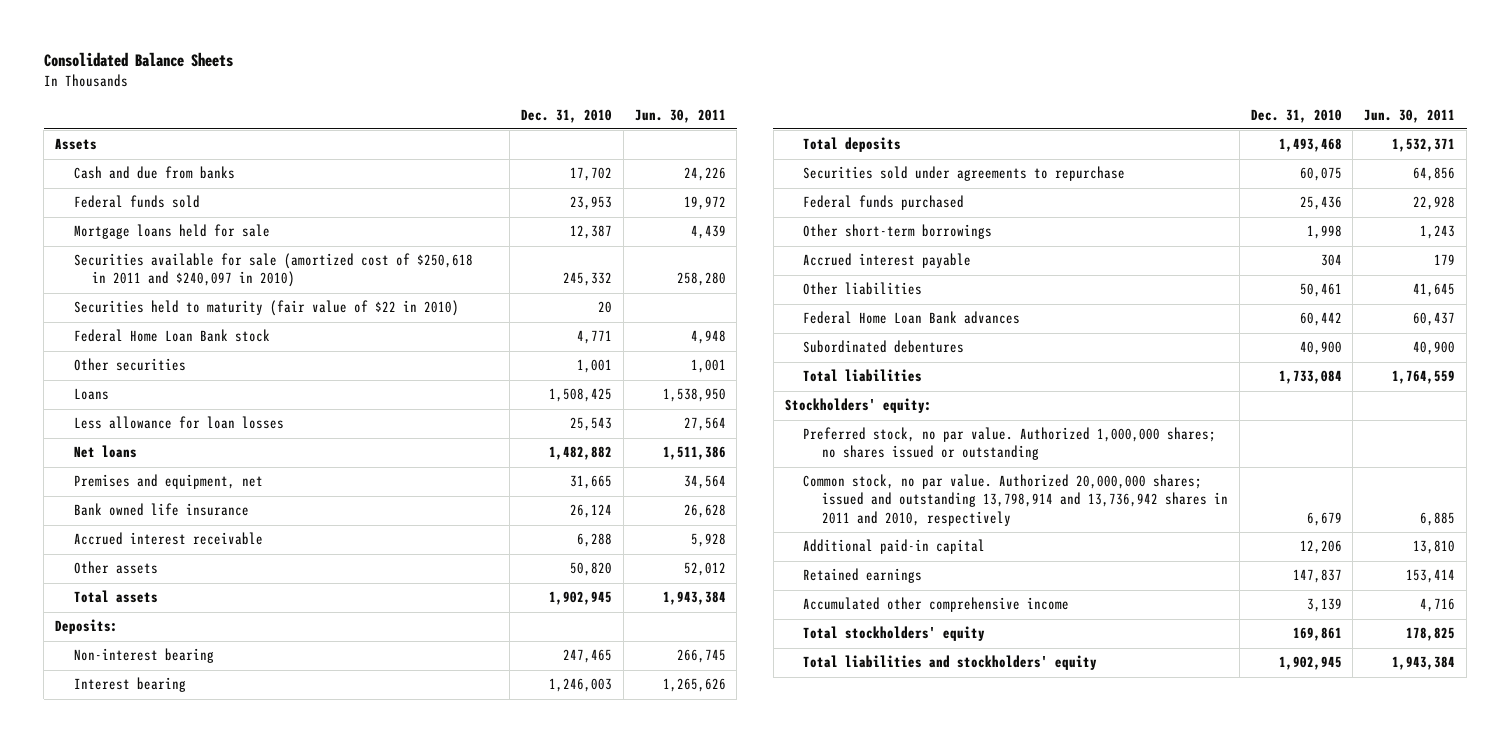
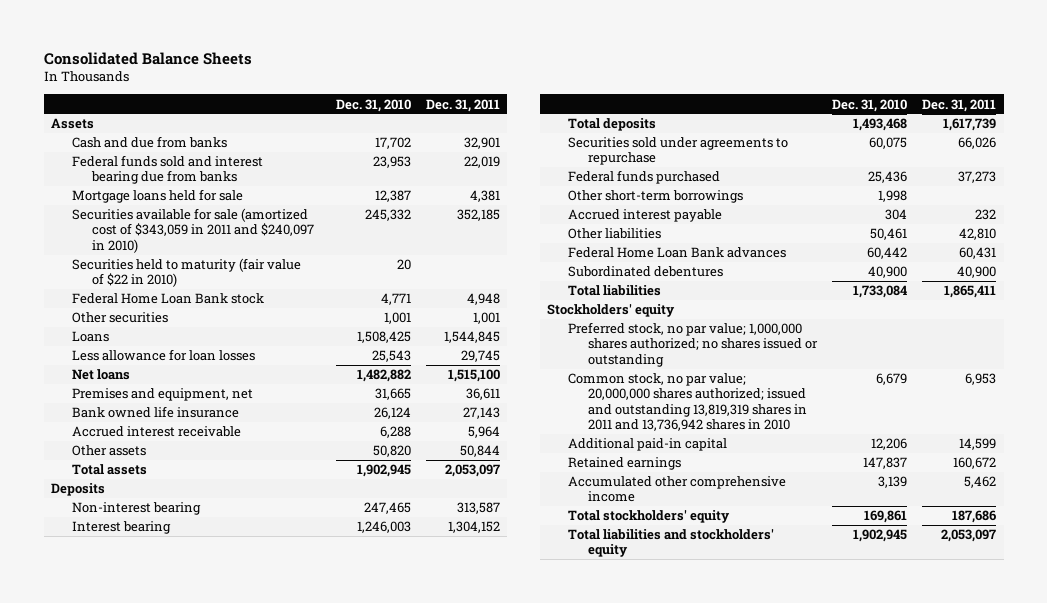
[634,108,726,123] Jun. 30, 2011 -> none
none -> [425,98,500,112] Dec. 31, 2011
[73,195,200,209] Federal funds sold -> [71,155,263,185] Federal funds sold and interest bearing due from banks
[73,253,473,288] Securities available for sale (amortized cost of $250,618 in 2011 and $240,097 in 2010) -> [71,208,314,253] Securities available for sale (amortized cost of $343,059 in 2011 and $240,097 in 2010)
[55,619,119,635] Deposits: -> [51,483,106,497] Deposits
[784,398,932,414] Stockholders' equity: -> [547,304,676,318] Stockholders' equity
[803,427,1217,461] Preferred stock, no par value. Authorized 1,000,000 shares; no shares issued or outstanding -> [567,322,819,367] Preferred stock, no par value; 1,000,000 shares authorized; no shares issued or outstanding
[803,474,1228,526] Common stock, no par value. Authorized 20,000,000 shares; issued and outstanding 13,798,914 and 13,736,942 shares in 2011 and 2010, respectively -> [567,373,808,431] Common stock, no par value; 20,000,000 shares authorized; issued and outstanding 13,819,319 shares in 2011 and 13,736,942 shares in 2010

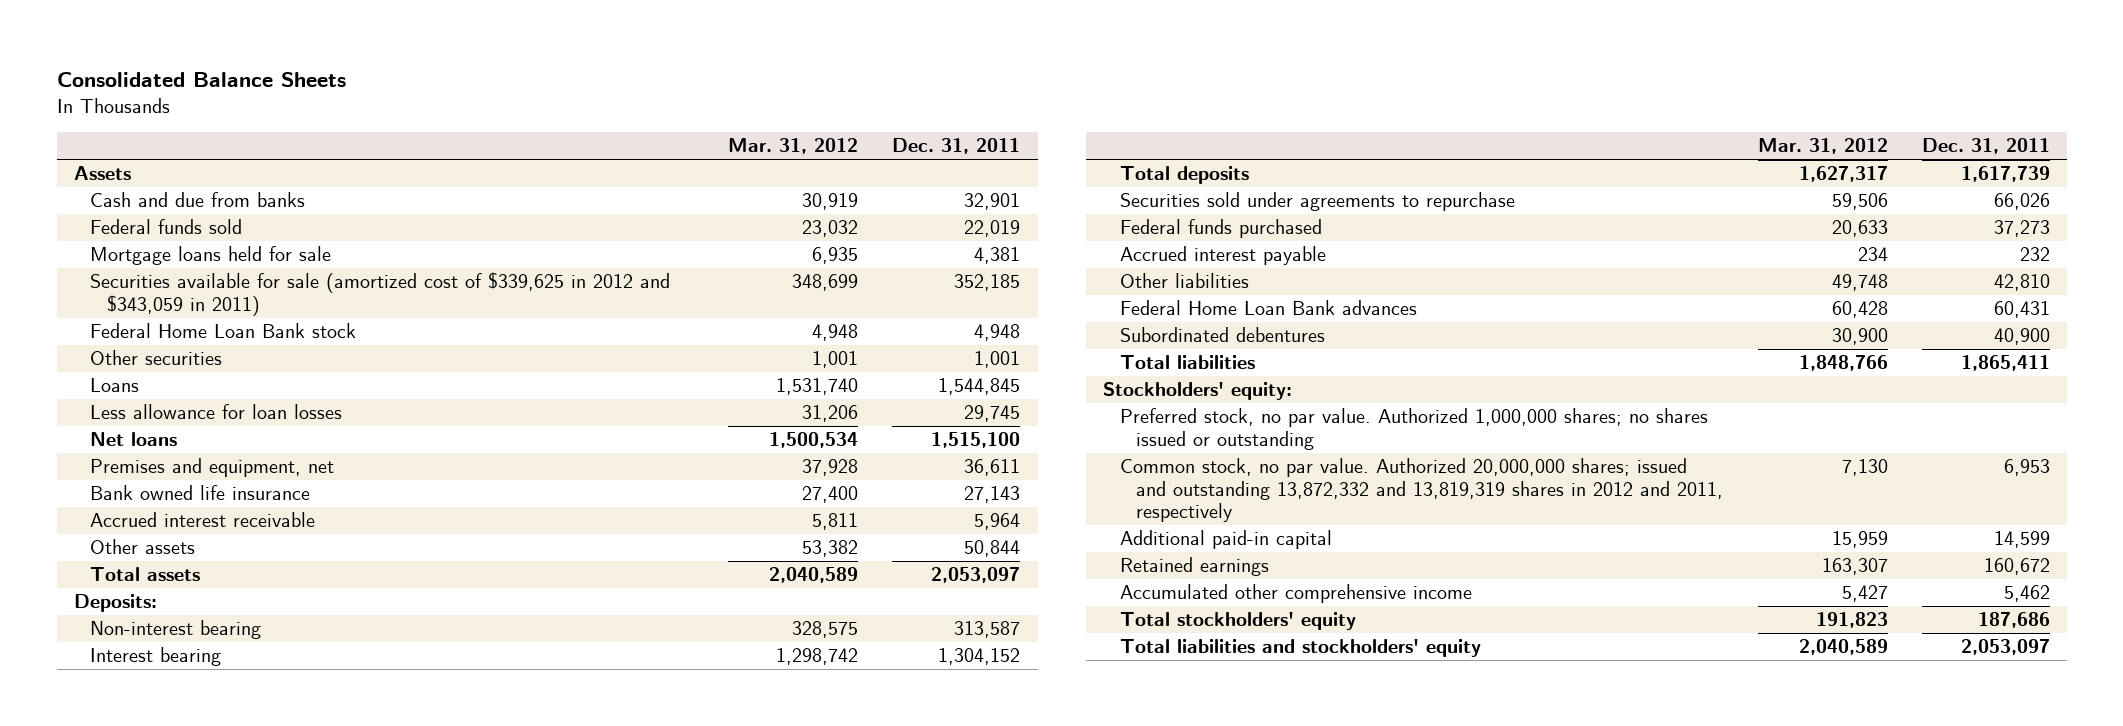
[335,98,411,112] Dec. 31, 2010 -> none
none -> [728,138,859,155] Mar. 31, 2012
[71,155,263,185] Federal funds sold and interest bearing due from banks -> [90,219,243,235] Federal funds sold
[71,258,301,288] Securities held to maturity (fair value of $22 in 2010) -> none
[71,208,314,253] Securities available for sale (amortized cost of $343,059 in 2011 and $240,097 in 2010) -> [90,272,671,316] Securities available for sale (amortized cost of $339,625 in 2012 and $343,059 in 2011)
[51,483,106,497] Deposits -> [73,594,157,613] Deposits:
[567,190,743,204] Other short-term borrowings -> none
[547,304,676,318] Stockholders' equity -> [1102,382,1292,401] Stockholders' equity:
[567,322,819,367] Preferred stock, no par value; 1,000,000 shares authorized; no shares issued or outstanding -> [1119,408,1708,450] Preferred stock, no par value. Authorized 1,000,000 shares; no shares issued or outstanding
[567,373,808,431] Common stock, no par value; 20,000,000 shares authorized; issued and outstanding 13,819,319 shares in 2011 and 13,736,942 shares in 2010 -> [1119,458,1724,523] Common stock, no par value. Authorized 20,000,000 shares; issued and outstanding 13,872,332 and 13,819,319 shares in 2012 and 2011, respectively

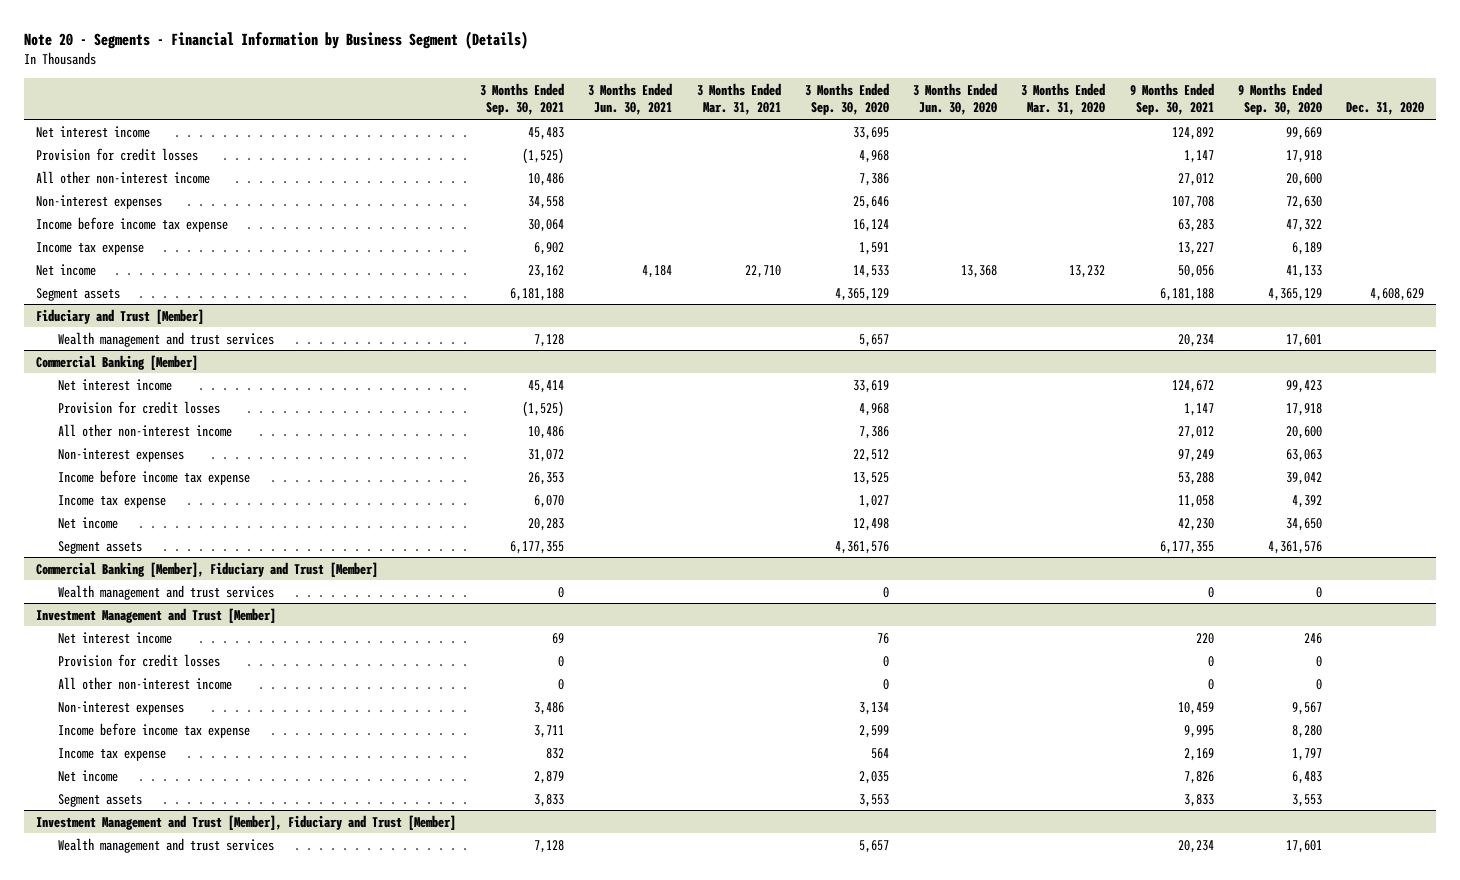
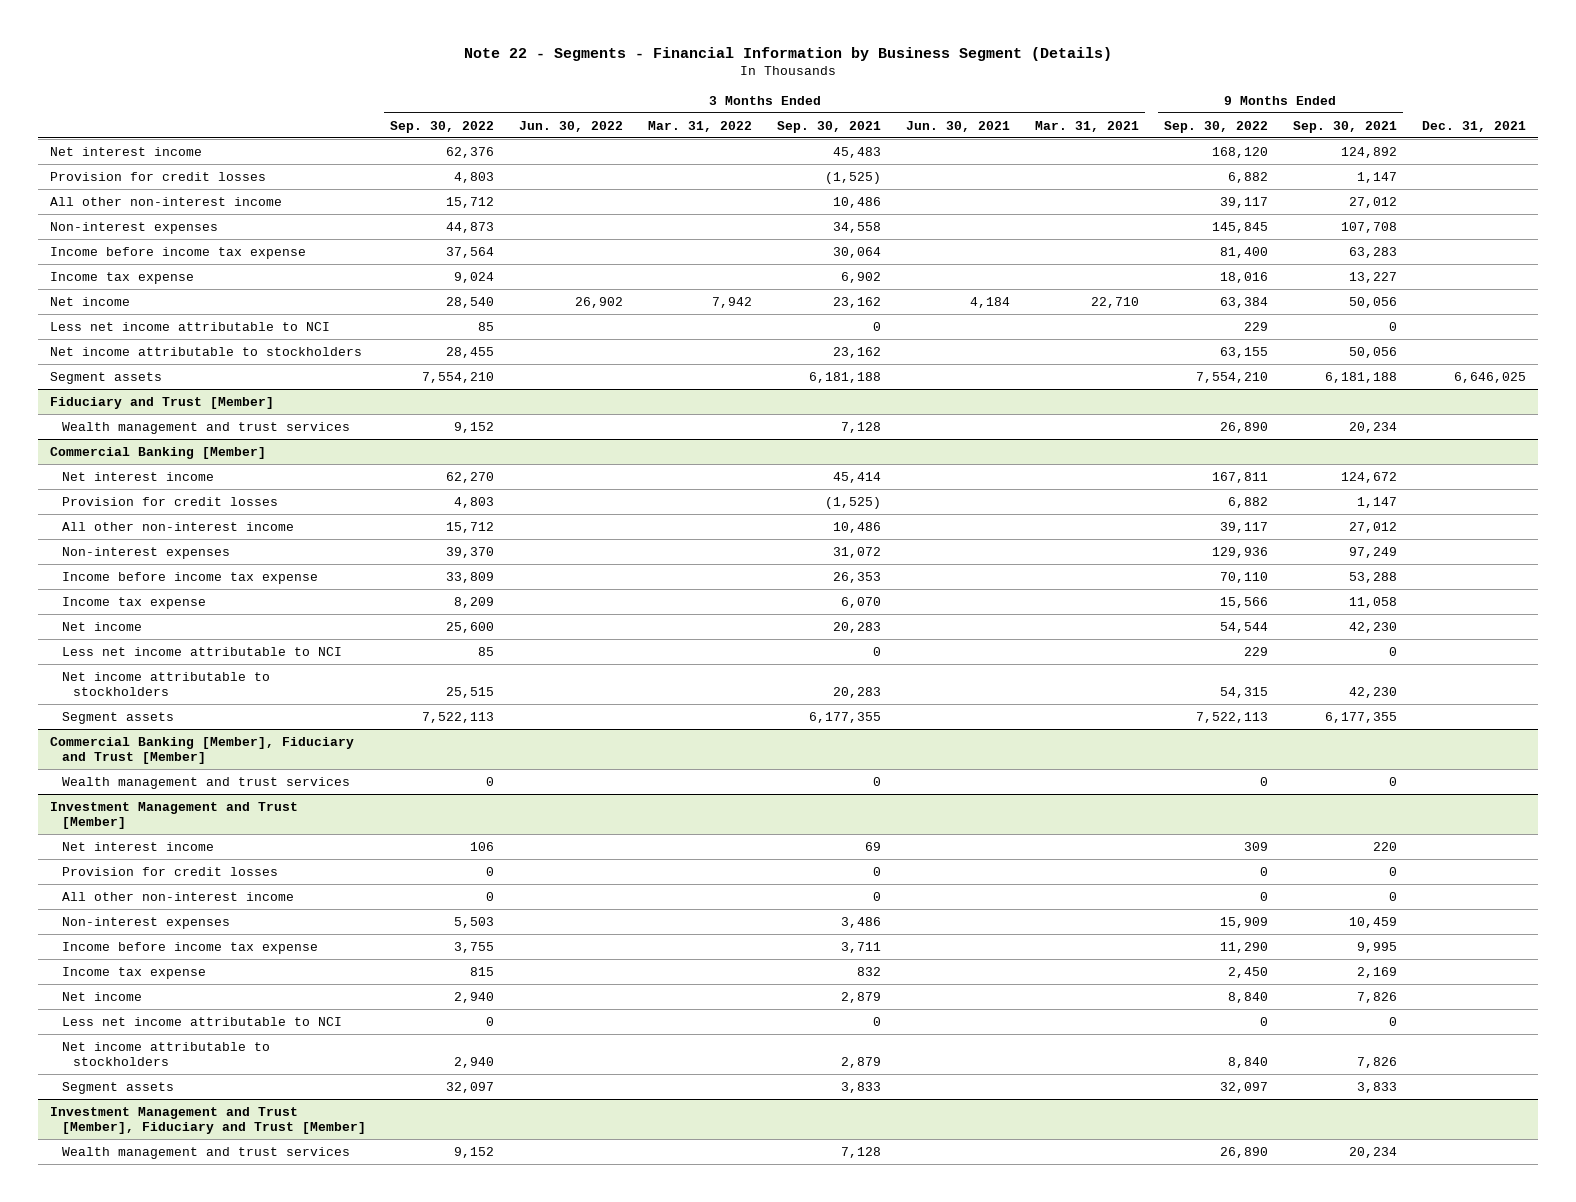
[23,31,528,50] Note 20 - Segments - Financial Information by Business Segment (Details) -> [463,46,1112,61] Note 22 - Segments - Financial Information by Business Segment (Details)
[804,82,889,116] 3 Months Ended Sep. 30, 2020 -> none
[913,82,998,116] 3 Months Ended Jun. 30, 2020 -> none
[1021,82,1106,116] 3 Months Ended Mar. 31, 2020 -> none
[1237,82,1322,116] 9 Months Ended Sep. 30, 2020 -> none
[1346,102,1425,116] Dec. 31, 2020 -> none
none -> [390,120,495,133] Sep. 30, 2022
none -> [519,120,624,132] Jun. 30, 2022
none -> [648,120,753,132] Mar. 31, 2022
none -> [1163,120,1268,133] Sep. 30, 2022
none -> [1421,120,1526,132] Dec. 31, 2021
none -> [50,321,331,331] Less net income attributable to NCI
none -> [50,346,363,356] Net income attributable to stockholders
none -> [61,646,342,656] Less net income attributable to NCI
none -> [61,671,270,697] Net income attributable to stockholders
none -> [61,1016,342,1026] Less net income attributable to NCI
none -> [61,1041,270,1067] Net income attributable to stockholders

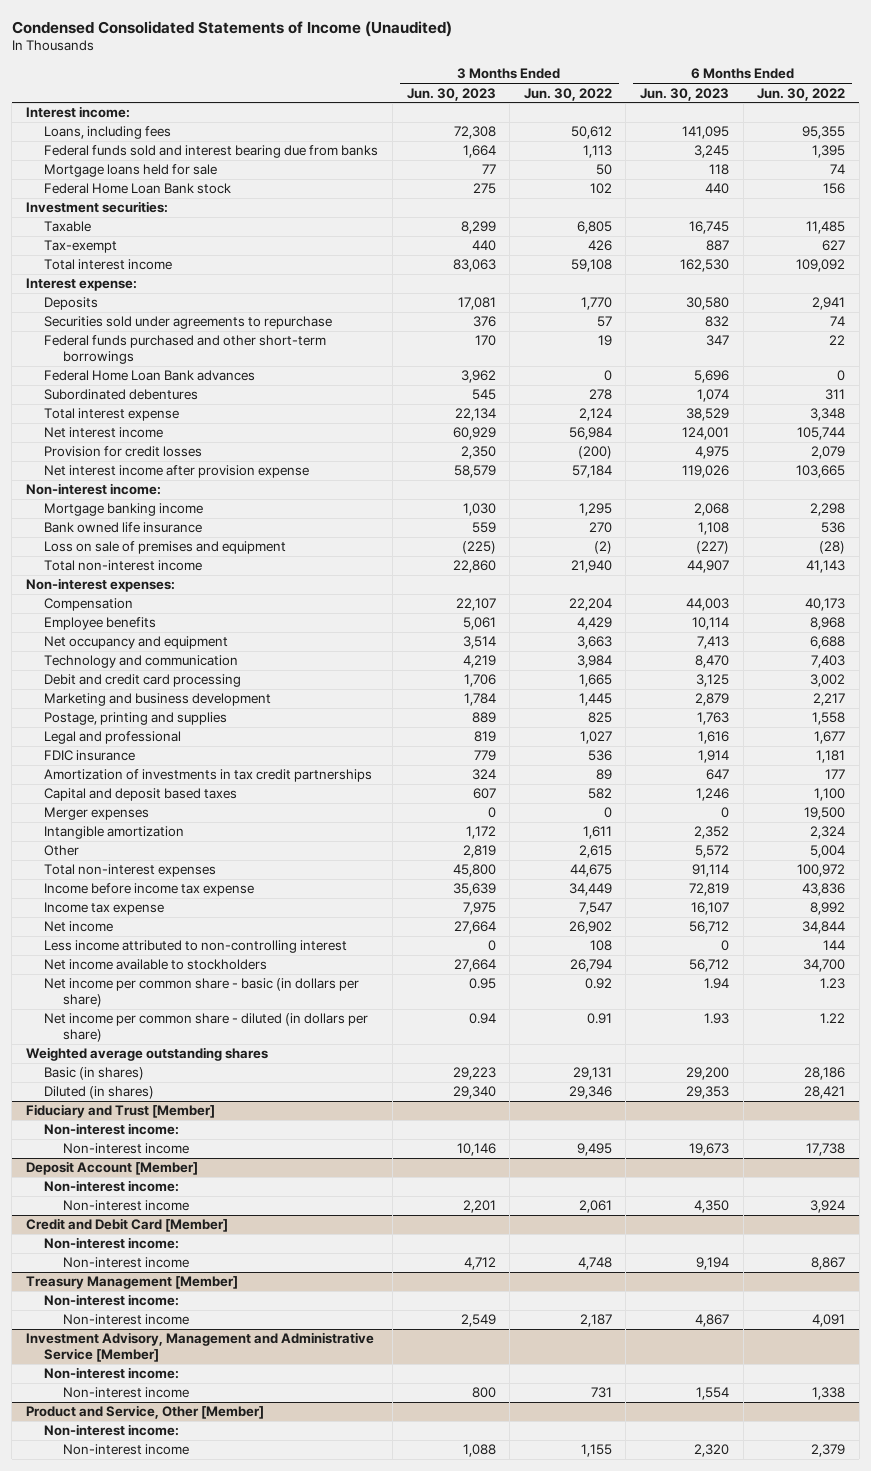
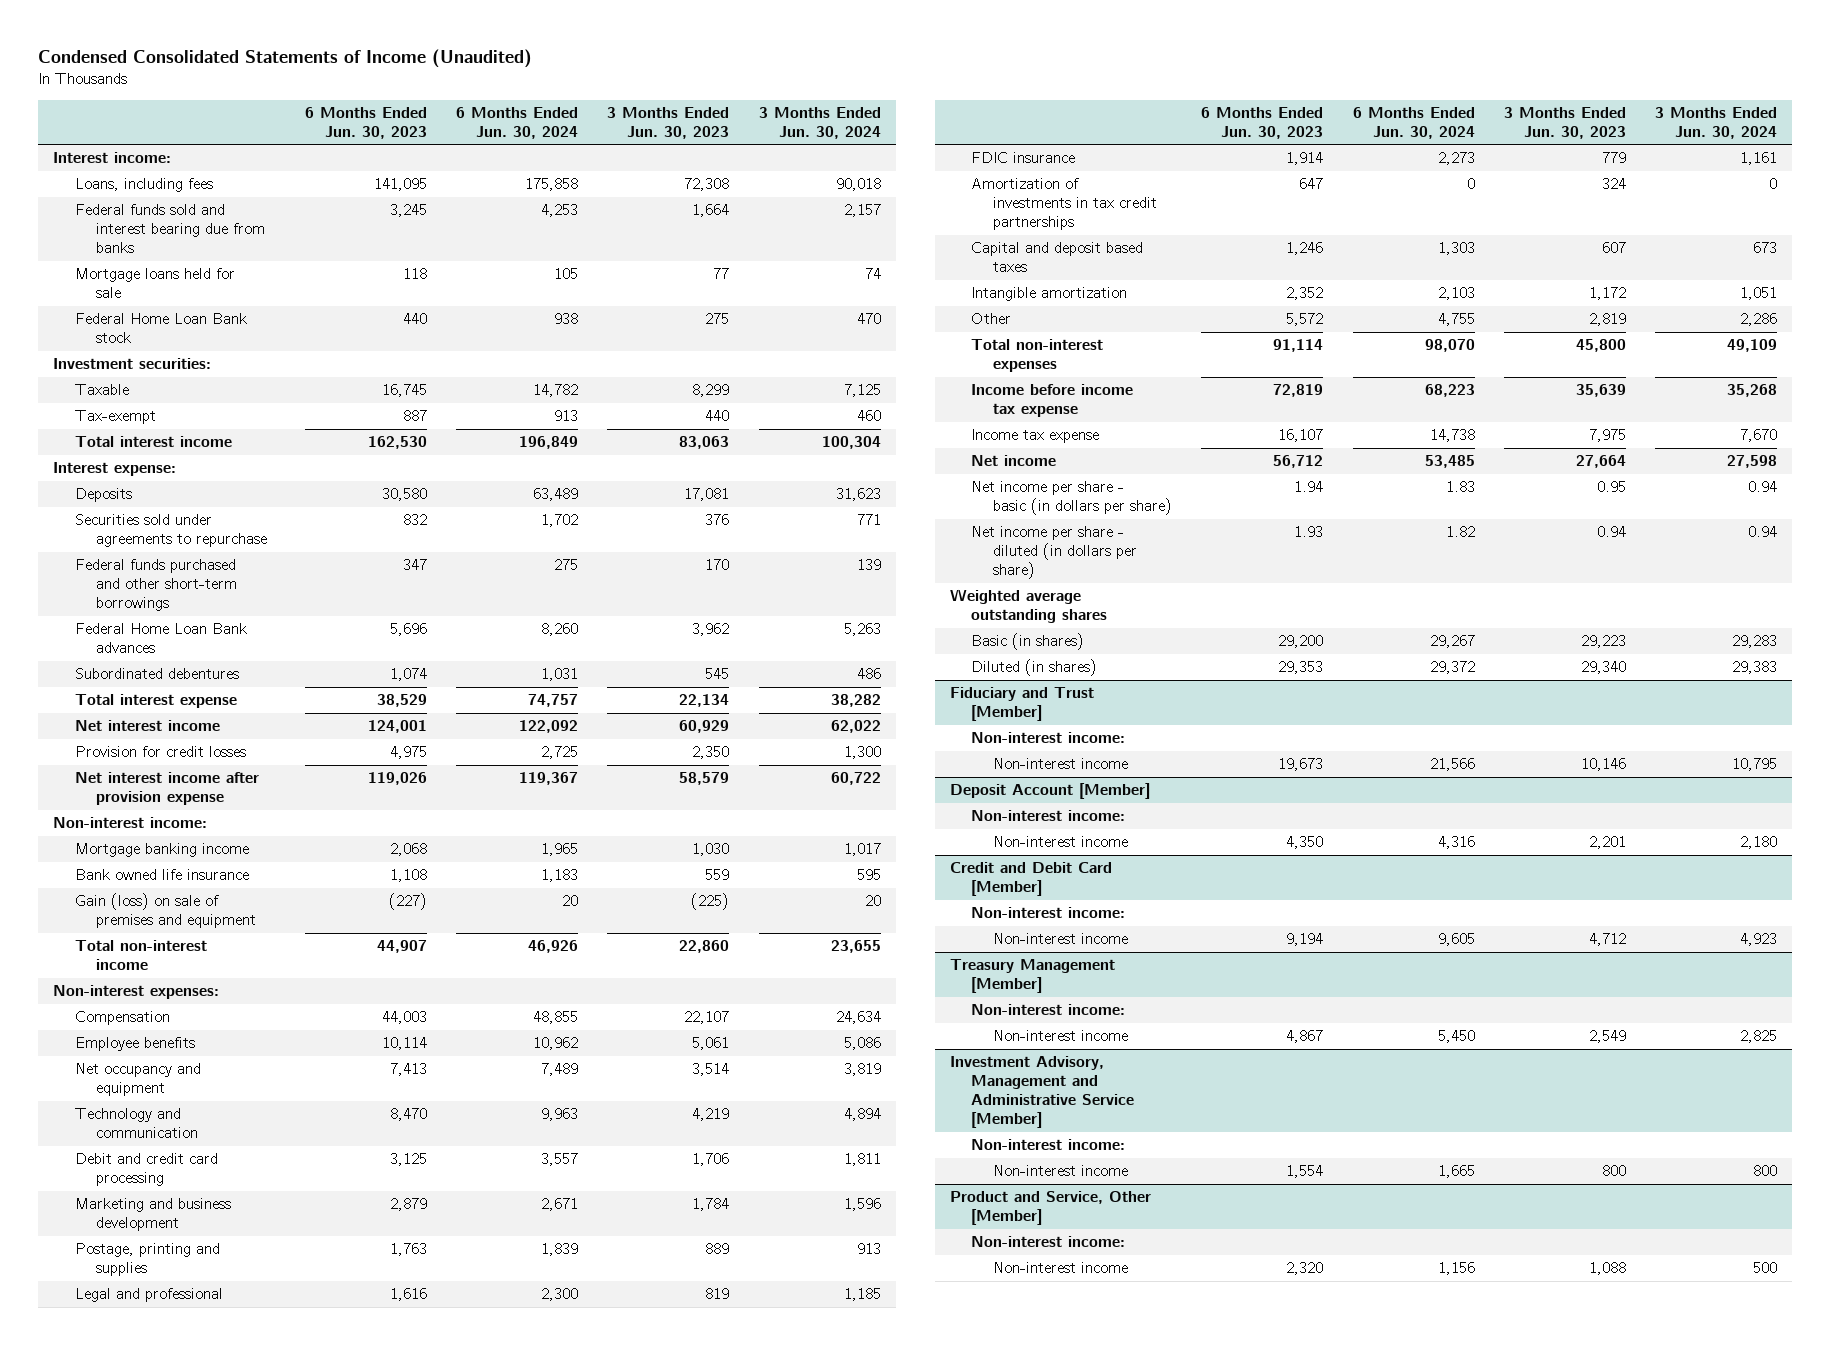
[523,87,612,101] Jun. 30, 2022 -> none
[757,87,846,101] Jun. 30, 2022 -> none
none -> [456,106,579,139] 6 Months Ended Jun. 30, 2024
none -> [758,106,881,139] 3 Months Ended Jun. 30, 2024
[44,541,287,555] Loss on sale of premises and equipment -> [74,893,257,929] Gain (loss) on sale of premises and equipment
[44,807,150,821] Merger expenses -> none
[44,940,348,954] Less income attributed to non-controlling interest -> none
[44,959,268,971] Net income available to stockholders -> none
[44,978,360,1007] Net income per common share - basic (in dollars per share) -> [971,481,1172,516] Net income per share - basic (in dollars per share)
[44,1013,369,1042] Net income per common share - diluted (in dollars per share) -> [971,526,1137,580] Net income per share - diluted (in dollars per share)

